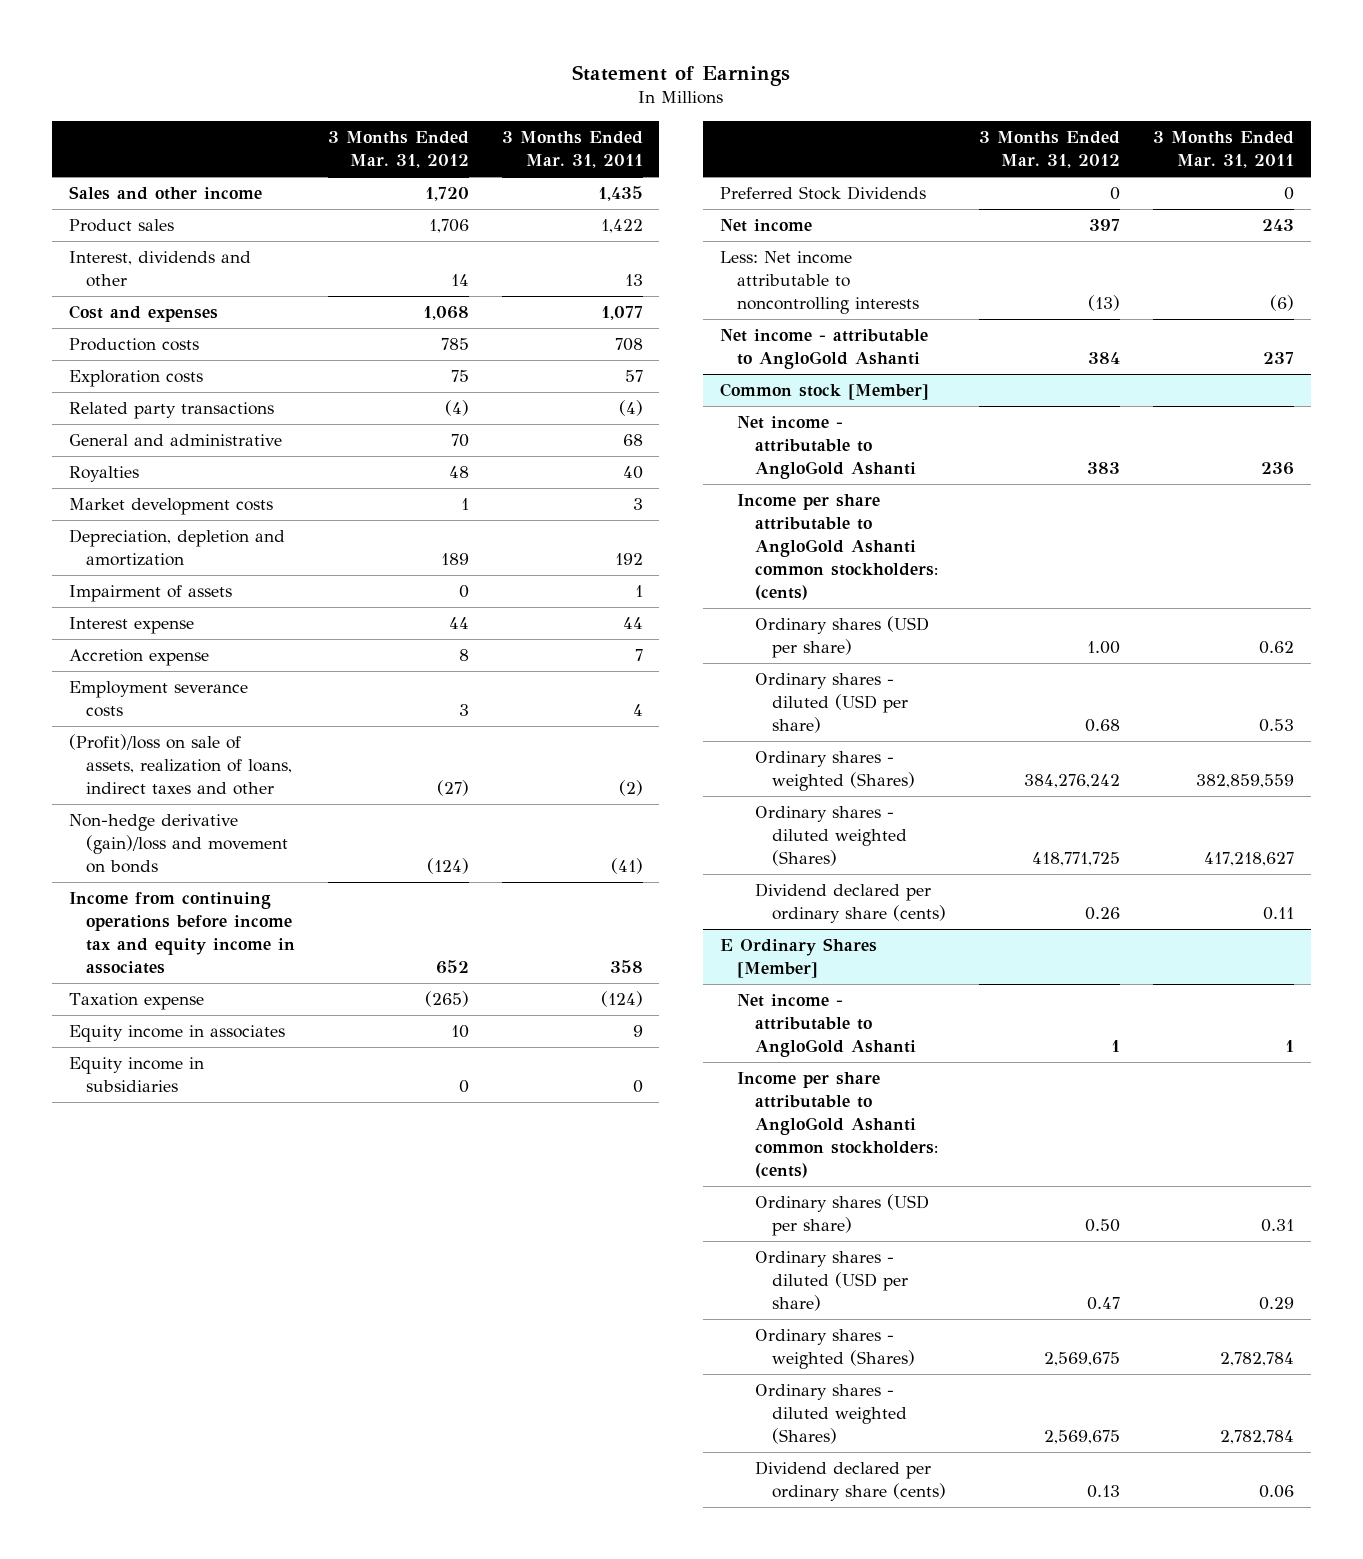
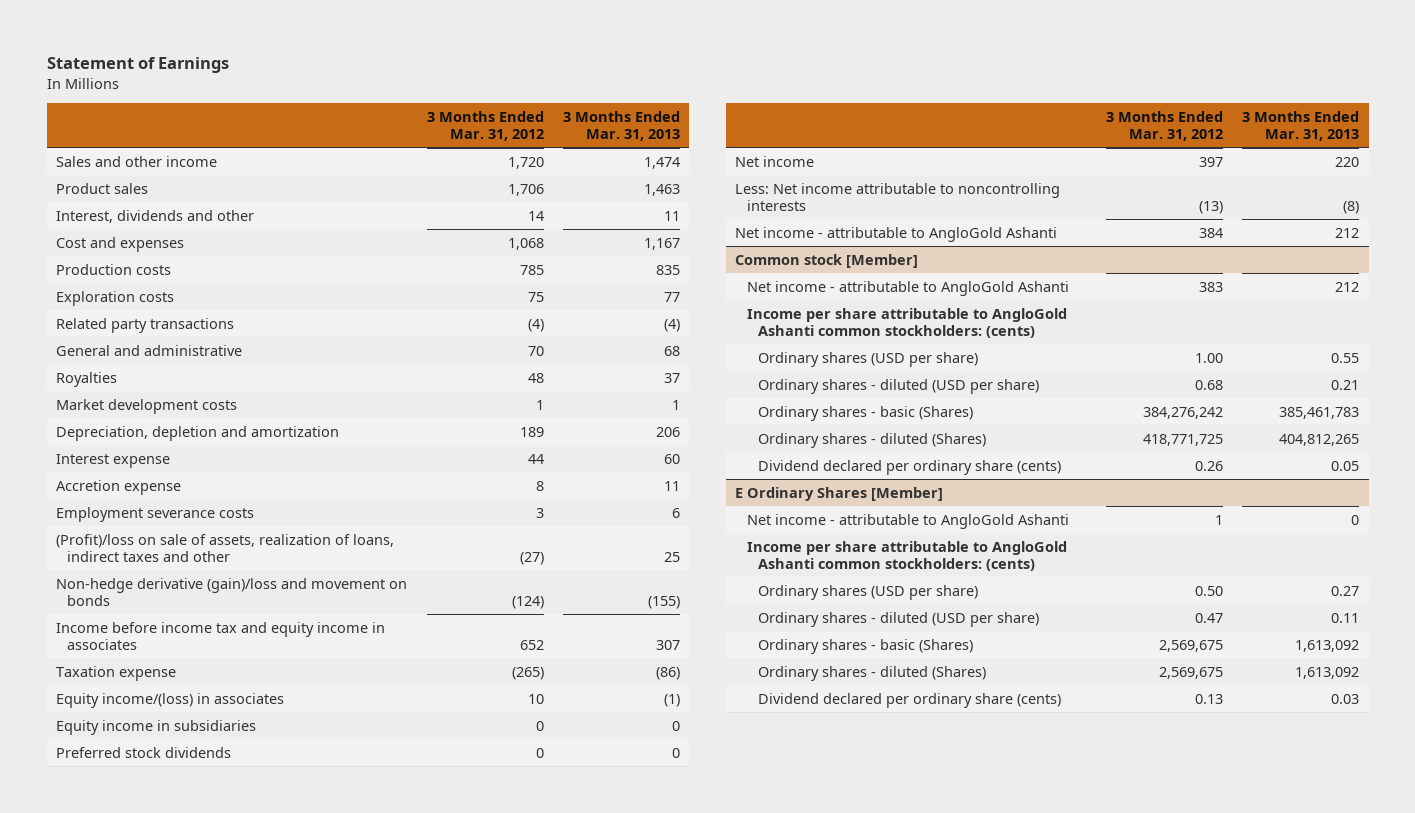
[501,131,643,169] 3 Months Ended Mar. 31, 2011 -> none
none -> [562,110,680,142] 3 Months Ended Mar. 31, 2013
[68,585,232,603] Impairment of assets -> none
[68,892,295,974] Income from continuing operations before income tax and equity income in associates -> [56,621,386,650] Income before income tax and equity income in associates
[68,1025,285,1043] Equity income in associates -> [56,692,285,708] Equity income/(loss) in associates
[719,186,926,201] Preferred Stock Dividends -> [56,746,232,758] Preferred stock dividends
[754,751,916,792] Ordinary shares - weighted (Shares) -> [757,405,973,421] Ordinary shares - basic (Shares)
[754,806,908,867] Ordinary shares - diluted weighted (Shares) -> [757,432,986,448] Ordinary shares - diluted (Shares)
[754,1329,916,1370] Ordinary shares - weighted (Shares) -> [757,638,973,654] Ordinary shares - basic (Shares)
[754,1384,908,1445] Ordinary shares - diluted weighted (Shares) -> [757,665,986,681] Ordinary shares - diluted (Shares)

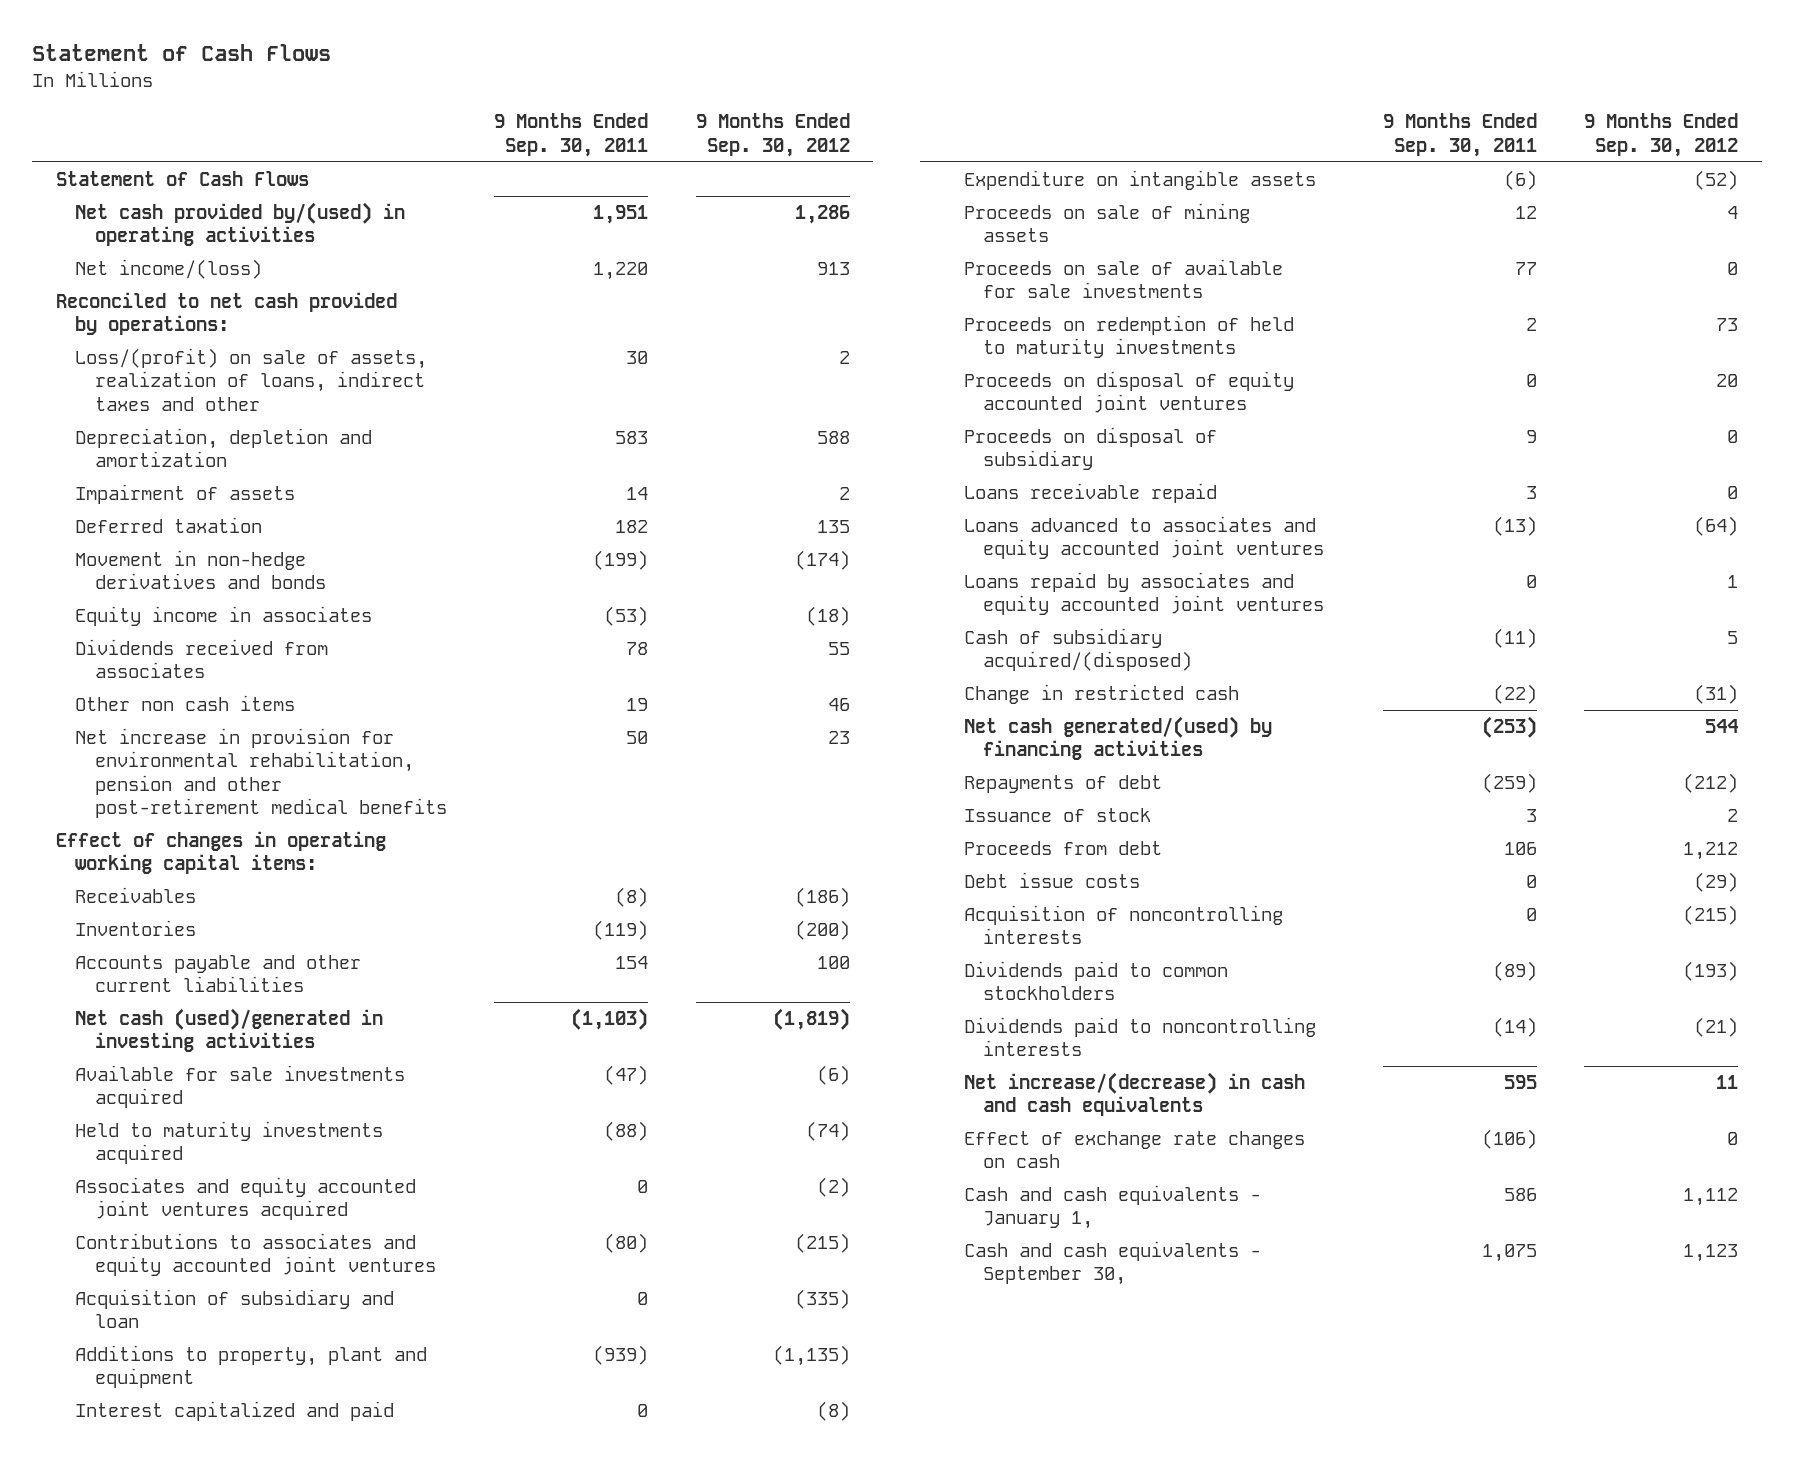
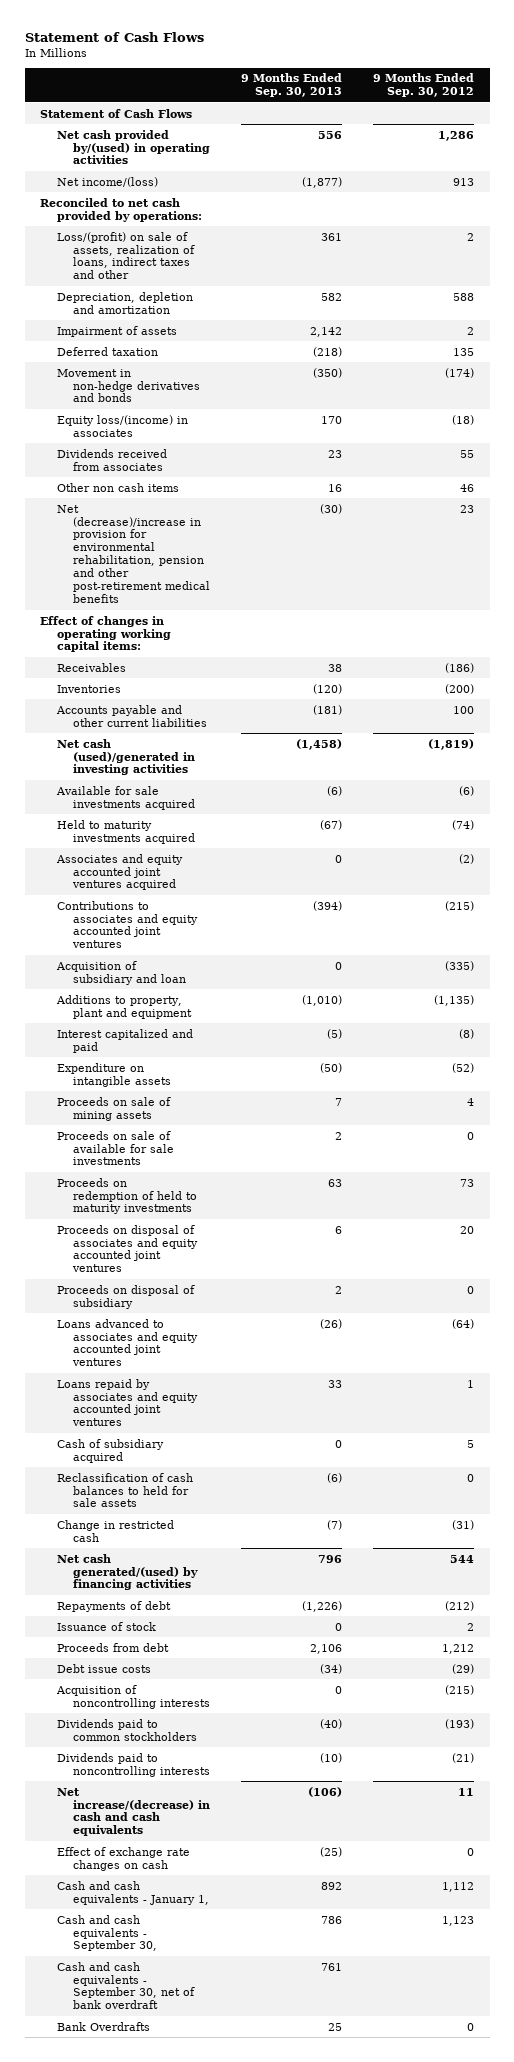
[494,113,649,157] 9 Months Ended Sep. 30, 2011 -> none
none -> [241,73,343,98] 9 Months Ended Sep. 30, 2013
[75,606,373,627] Equity income in associates -> [56,414,188,437] Equity loss/(income) in associates
[75,728,448,819] Net increase in provision for environmental rehabilitation, pension and other post-retirement medical benefits -> [56,504,211,604] Net (decrease)/increase in provision for environmental rehabilitation, pension and other post-retirement medical benefits
[963,371,1294,414] Proceeds on disposal of equity accounted joint ventures -> [56,1224,199,1273] Proceeds on disposal of associates and equity accounted joint ventures
[963,483,1217,504] Loans receivable repaid -> none
[963,628,1193,672] Cash of subsidiary acquired/(disposed) -> [56,1438,164,1463] Cash of subsidiary acquired
none -> [56,1472,193,1508] Reclassification of cash balances to held for sale assets
none -> [56,1961,196,2010] Cash and cash equivalents - September 30, net of bank overdraft
none -> [56,2021,150,2031] Bank Overdrafts

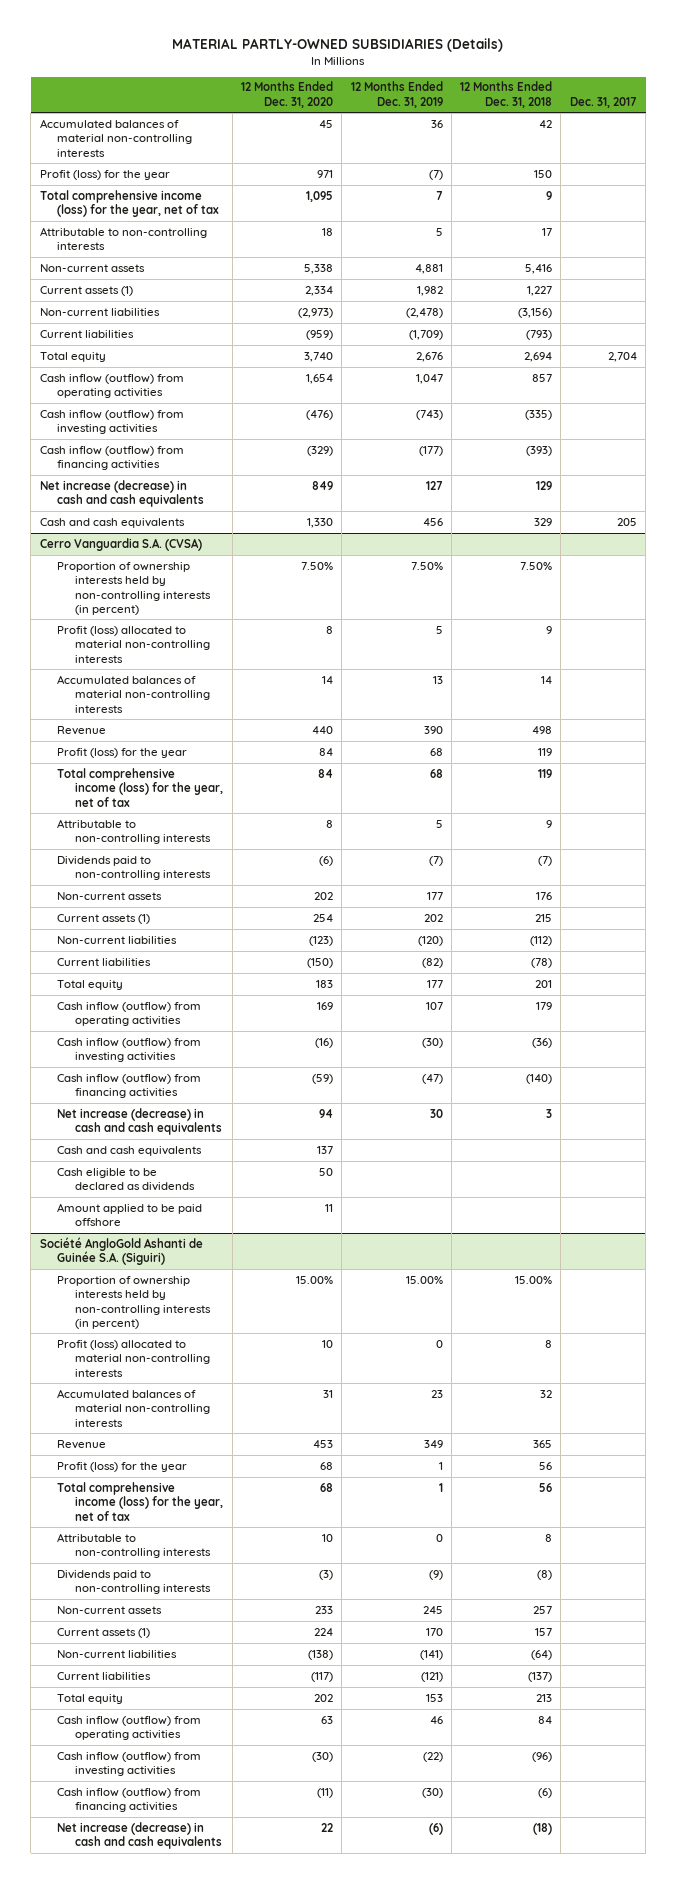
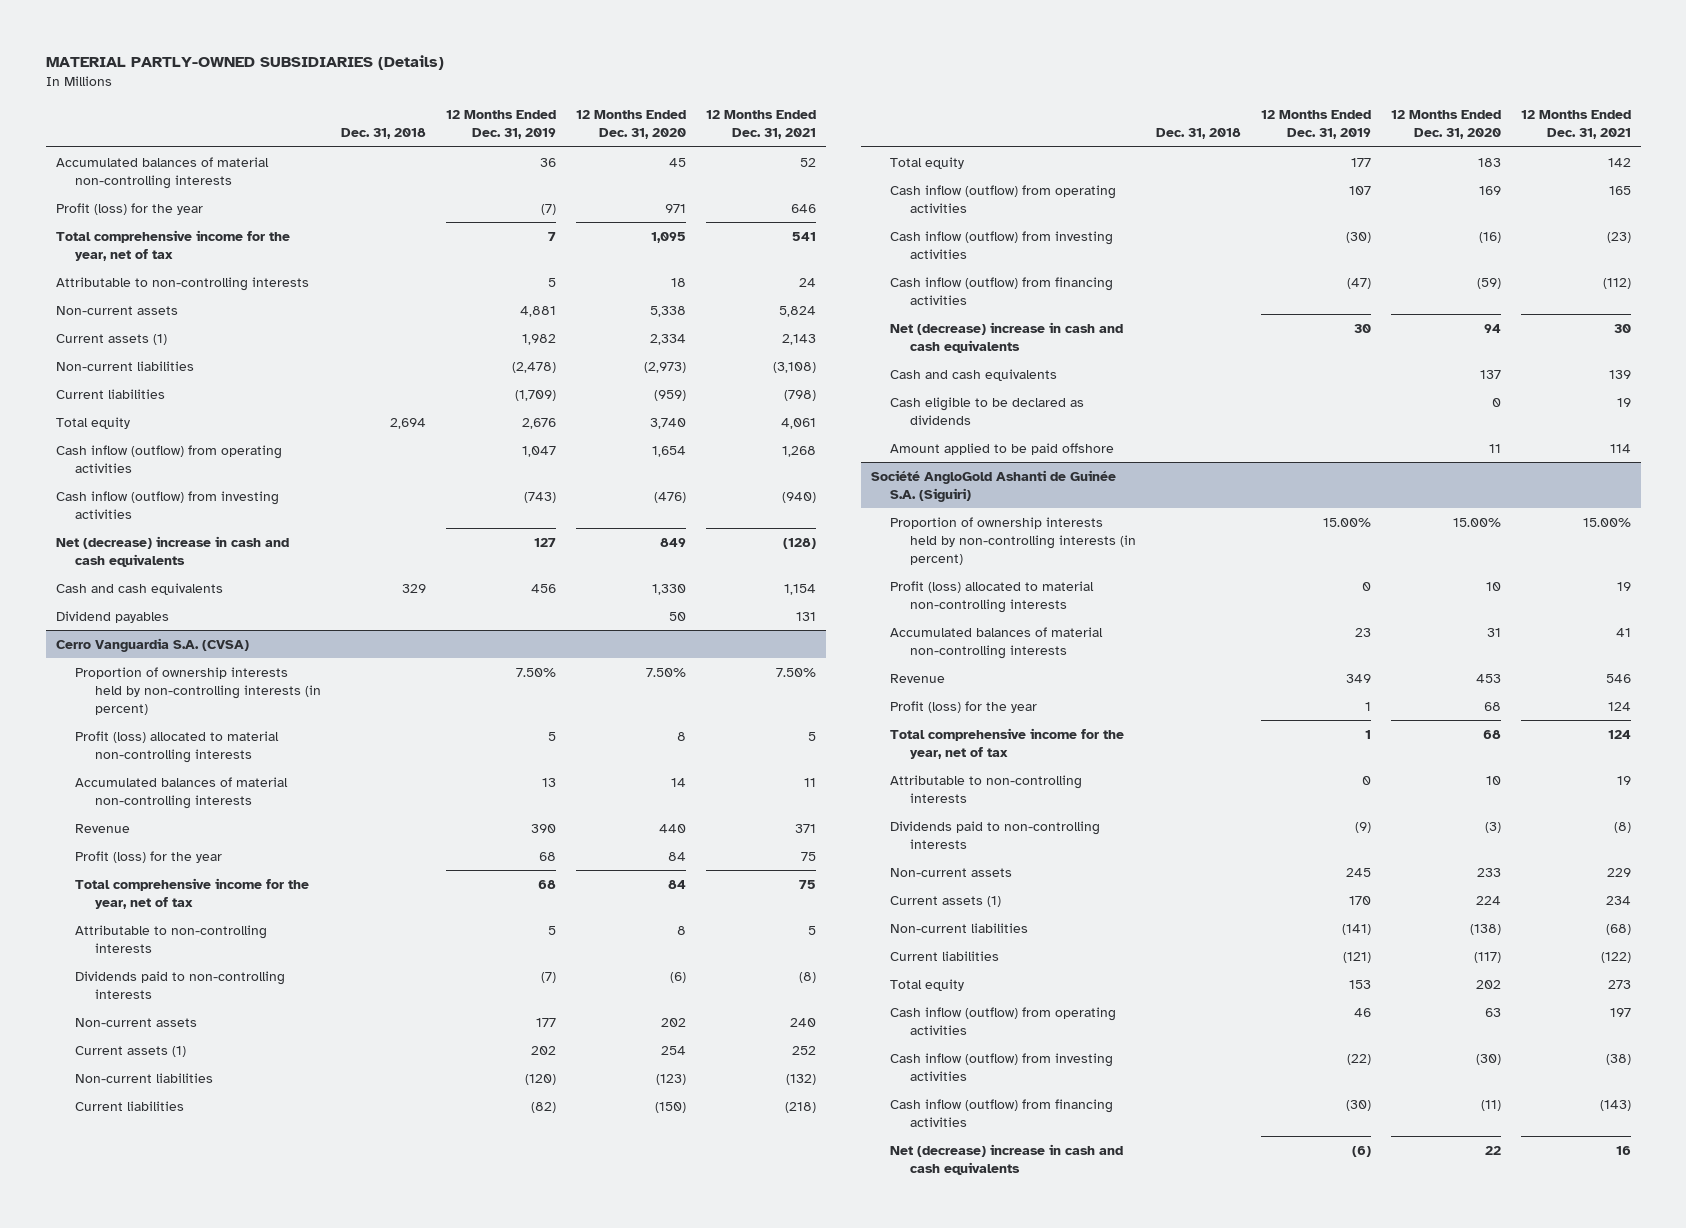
[460,81,553,108] 12 Months Ended Dec. 31, 2018 -> none
[569,96,637,108] Dec. 31, 2017 -> none
none -> [340,128,426,140] Dec. 31, 2018
none -> [705,110,816,140] 12 Months Ended Dec. 31, 2021
[39,189,220,218] Total comprehensive income (loss) for the year, net of tax -> [55,229,290,261] Total comprehensive income for the year, net of tax
[39,445,184,471] Cash inflow (outflow) from financing activities -> none
[39,479,205,508] Net increase (decrease) in cash and cash equivalents -> [55,535,289,567] Net (decrease) increase in cash and cash equivalents
none -> [55,610,169,623] Dividend payables
[57,767,224,807] Total comprehensive income (loss) for the year, net of tax -> [75,877,310,909] Total comprehensive income for the year, net of tax
[57,1107,223,1136] Net increase (decrease) in cash and cash equivalents -> [890,321,1124,353] Net (decrease) increase in cash and cash equivalents
[319,1167,334,1176] 50 -> [1491,397,1501,407] 0
[57,1481,224,1521] Total comprehensive income (loss) for the year, net of tax -> [890,727,1125,759] Total comprehensive income for the year, net of tax
[57,1821,223,1850] Net increase (decrease) in cash and cash equivalents -> [890,1143,1124,1175] Net (decrease) increase in cash and cash equivalents

